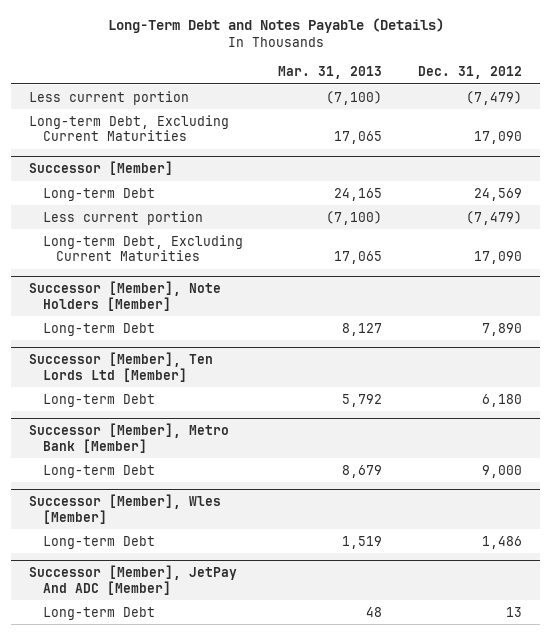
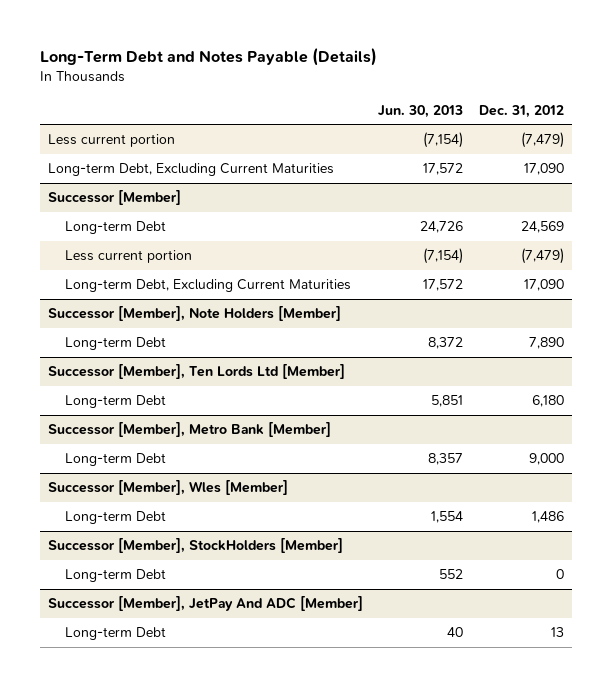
[278,65,383,79] Mar. 31, 2013 -> none
none -> [378,104,464,118] Jun. 30, 2013
none -> [48,538,344,554] Successor [Member], StockHolders [Member]
none -> [65,569,167,583] Long-term Debt

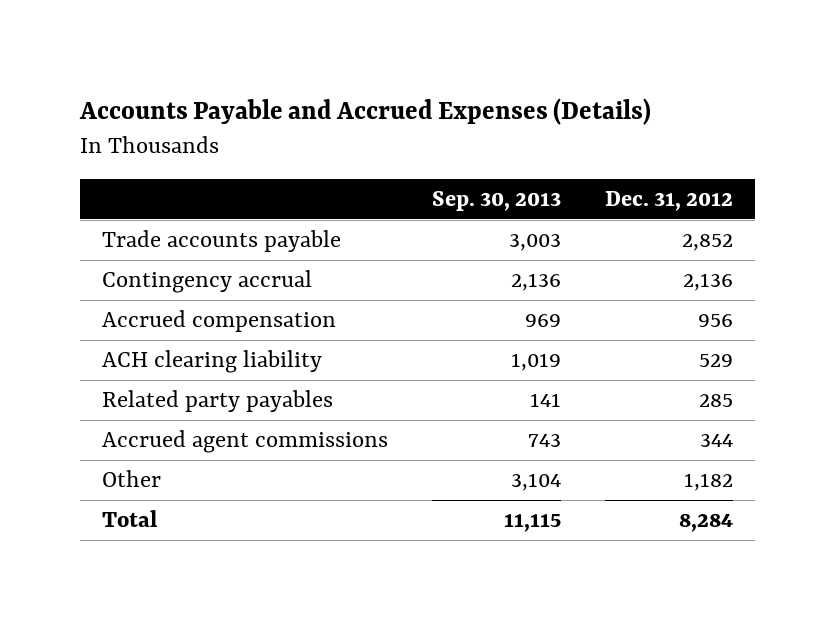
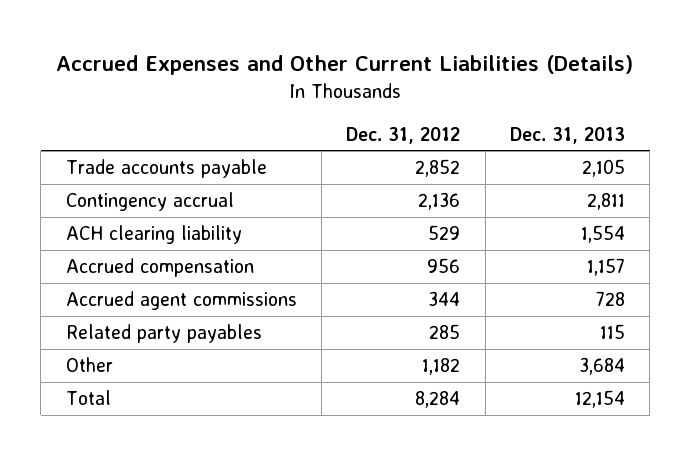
[78,98,651,126] Accounts Payable and Accrued Expenses (Details) -> [56,55,634,76] Accrued Expenses and Other Current Liabilities (Details)
[431,191,561,212] Sep. 30, 2013 -> none
none -> [509,126,625,144] Dec. 31, 2013
[101,310,336,333] Accrued compensation -> [65,257,254,277] Accrued compensation
[101,390,333,413] Related party payables -> [65,323,262,343] Related party payables

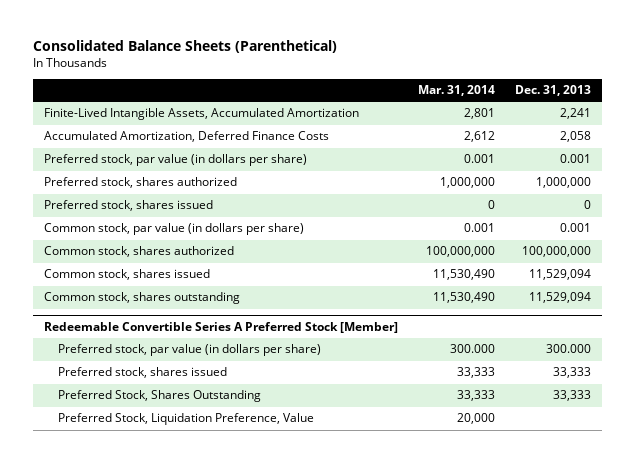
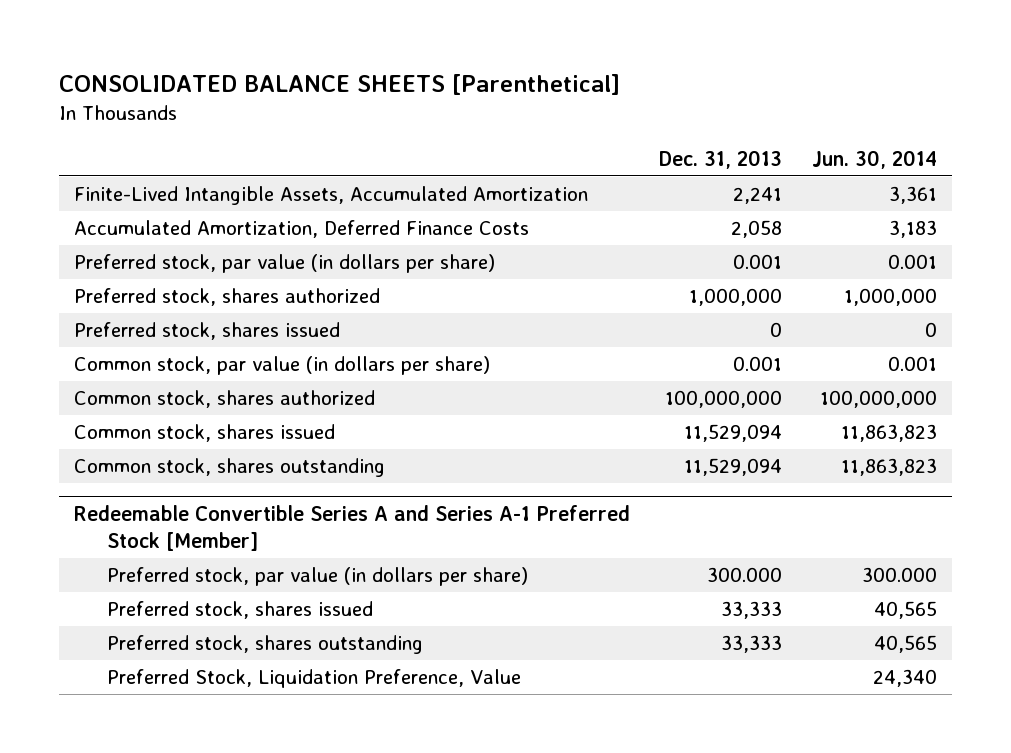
[33,40,338,54] Consolidated Balance Sheets (Parenthetical) -> [58,73,620,95] CONSOLIDATED BALANCE SHEETS [Parenthetical]
[418,84,496,96] Mar. 31, 2014 -> none
none -> [811,149,937,169] Jun. 30, 2014
[43,322,398,334] Redeemable Convertible Series A Preferred Stock [Member] -> [73,504,630,551] Redeemable Convertible Series A and Series A-1 Preferred Stock [Member]
[58,390,262,403] Preferred Stock, Shares Outstanding -> [107,635,424,655] Preferred stock, shares outstanding

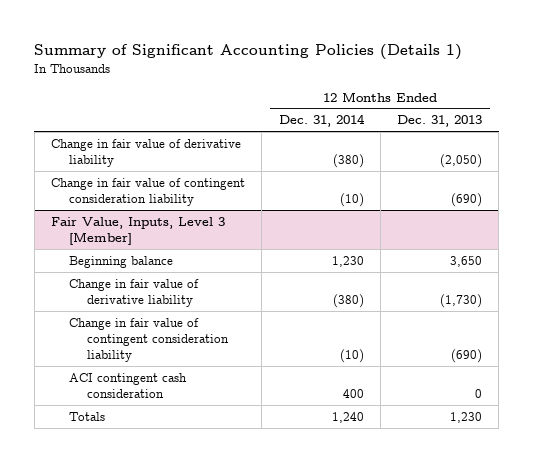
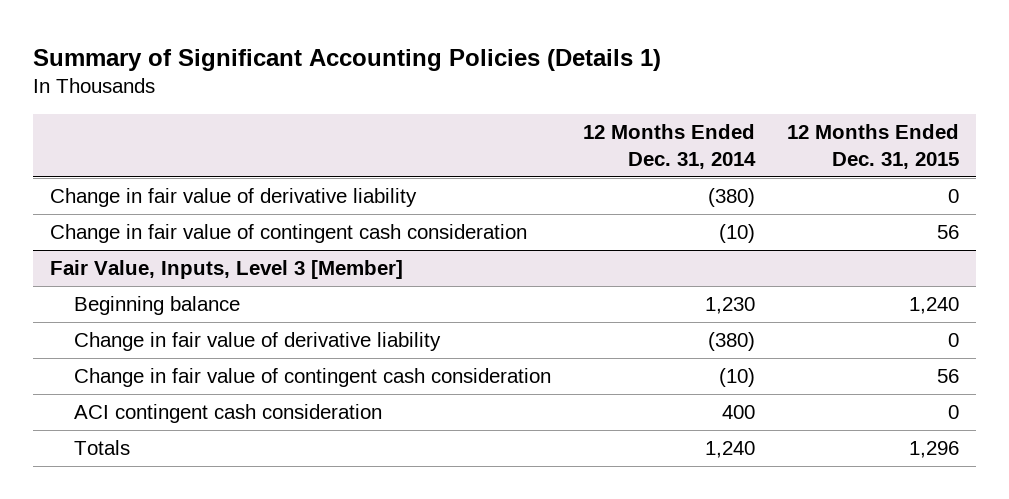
[397,115,483,128] Dec. 31, 2013 -> none
none -> [787,124,960,169] 12 Months Ended Dec. 31, 2015
[51,177,246,207] Change in fair value of contingent consideration liability -> [49,224,527,244] Change in fair value of contingent cash consideration
[69,317,230,363] Change in fair value of contingent consideration liability -> [74,368,552,388] Change in fair value of contingent cash consideration

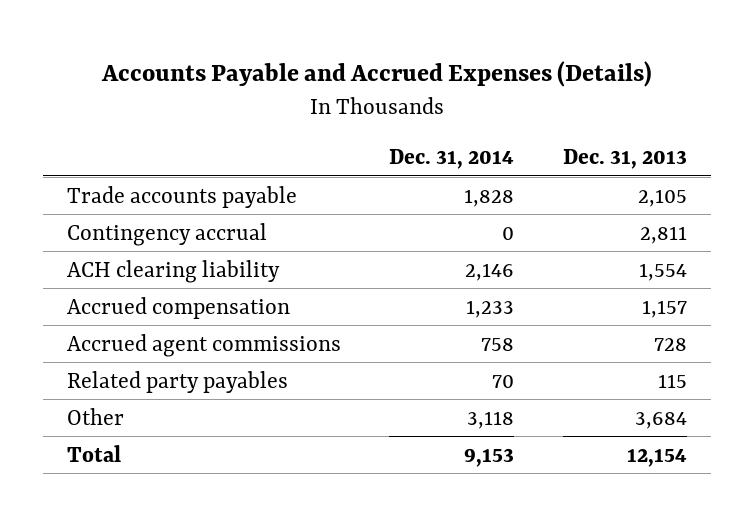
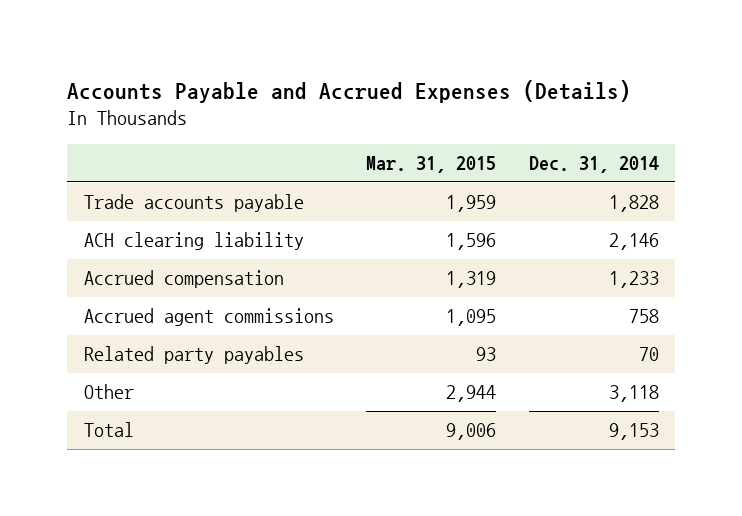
[562,149,687,170] Dec. 31, 2013 -> none
none -> [366,156,497,174] Mar. 31, 2015
[67,222,268,246] Contingency accrual -> none

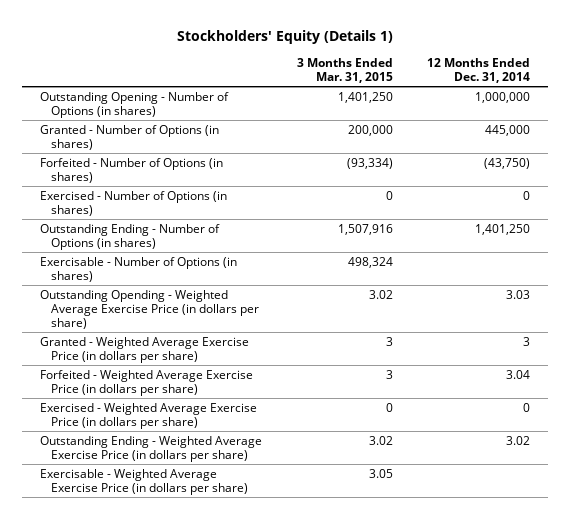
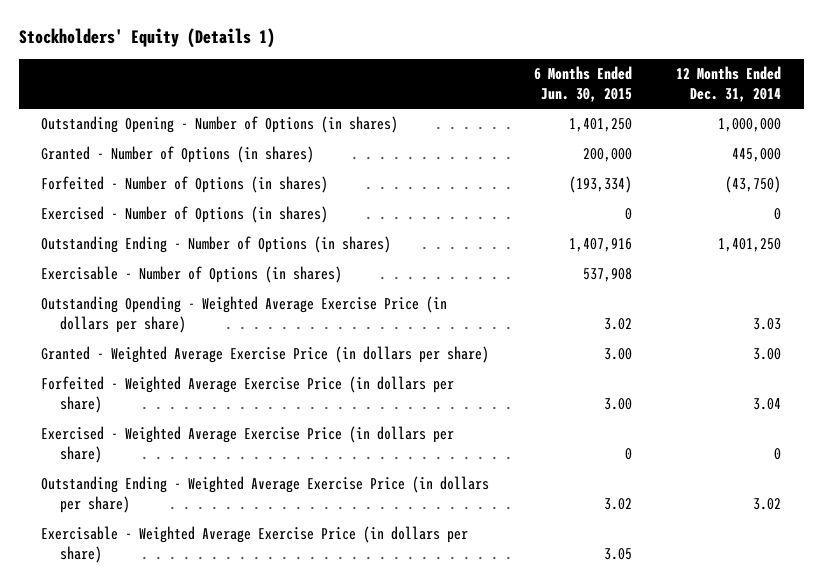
[296,57,393,84] 3 Months Ended Mar. 31, 2015 -> none
none -> [533,65,632,102] 6 Months Ended Jun. 30, 2015
[523,336,531,346] 3 -> [753,348,782,361] 3.00

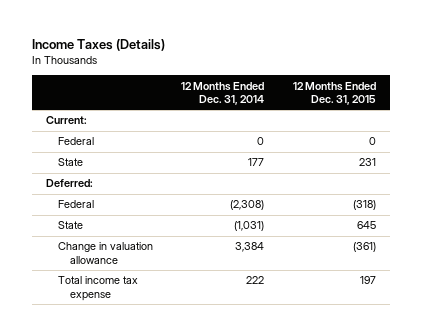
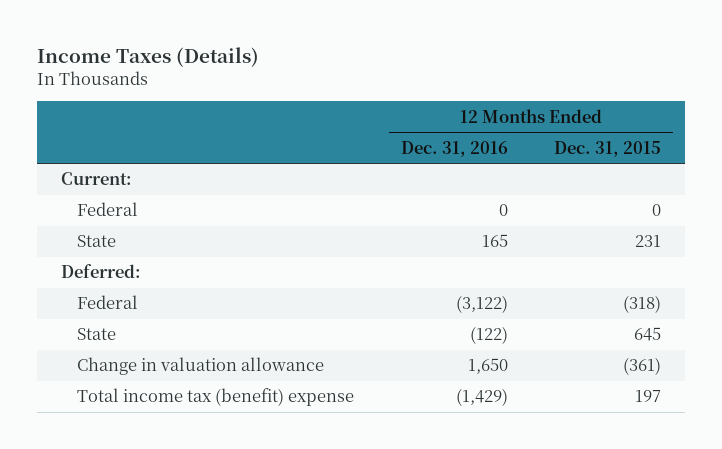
[181,81,265,105] 12 Months Ended Dec. 31, 2014 -> none
none -> [400,140,508,157] Dec. 31, 2016
[58,276,139,301] Total income tax expense -> [77,388,355,407] Total income tax (benefit) expense

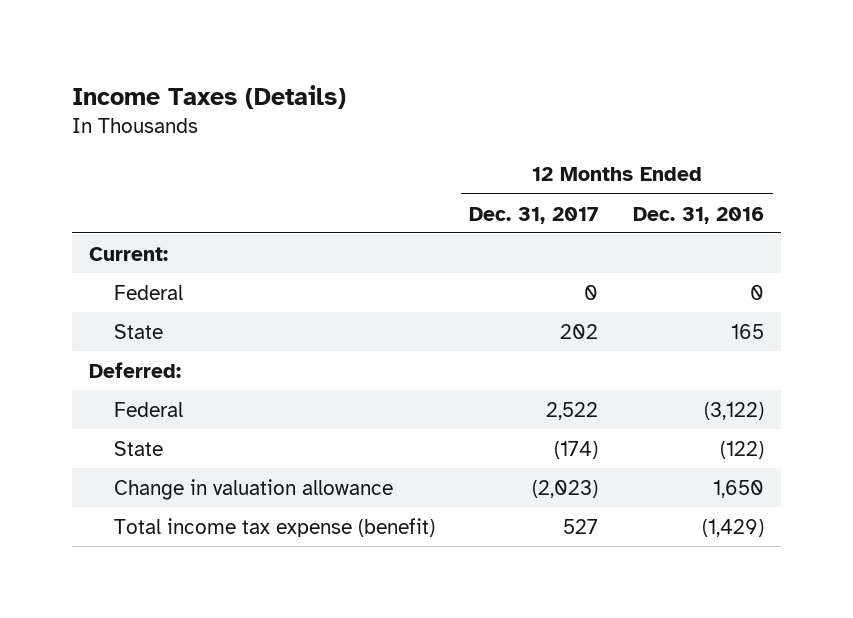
[554,140,662,157] Dec. 31, 2015 -> none
none -> [469,206,599,224] Dec. 31, 2017
[77,388,355,407] Total income tax (benefit) expense -> [113,517,435,537] Total income tax expense (benefit)

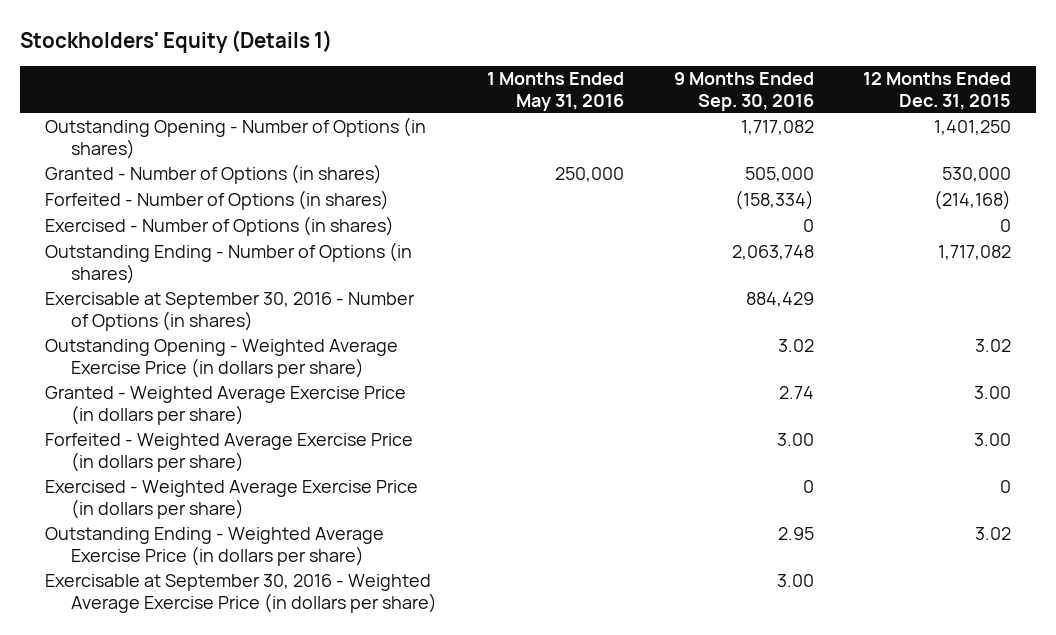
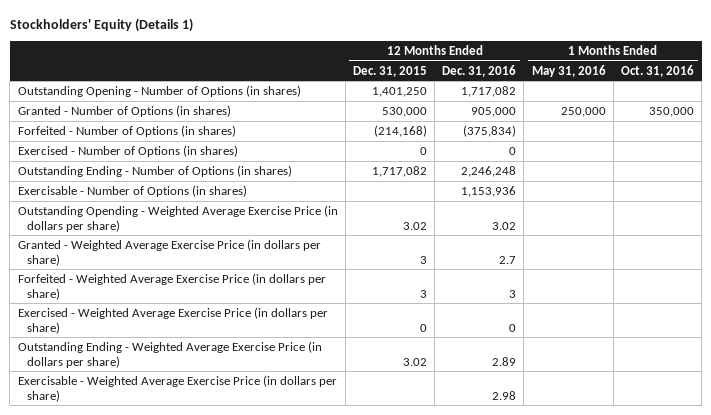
[673,72,814,111] 9 Months Ended Sep. 30, 2016 -> none
none -> [442,64,517,77] Dec. 31, 2016
none -> [620,64,694,77] Oct. 31, 2016
[44,292,415,331] Exercisable at September 30, 2016 - Number of Options (in shares) -> [17,184,247,197] Exercisable - Number of Options (in shares)
[44,339,398,378] Outstanding Opening - Weighted Average Exercise Price (in dollars per share) -> [17,204,338,232] Outstanding Opending - Weighted Average Exercise Price (in dollars per share)
[974,386,1012,400] 3.00 -> [419,255,427,264] 3
[974,433,1012,447] 3.00 -> [419,289,427,298] 3
[44,574,438,613] Exercisable at September 30, 2016 - Weighted Average Exercise Price (in dollars per share) -> [17,374,337,402] Exercisable - Weighted Average Exercise Price (in dollars per share)

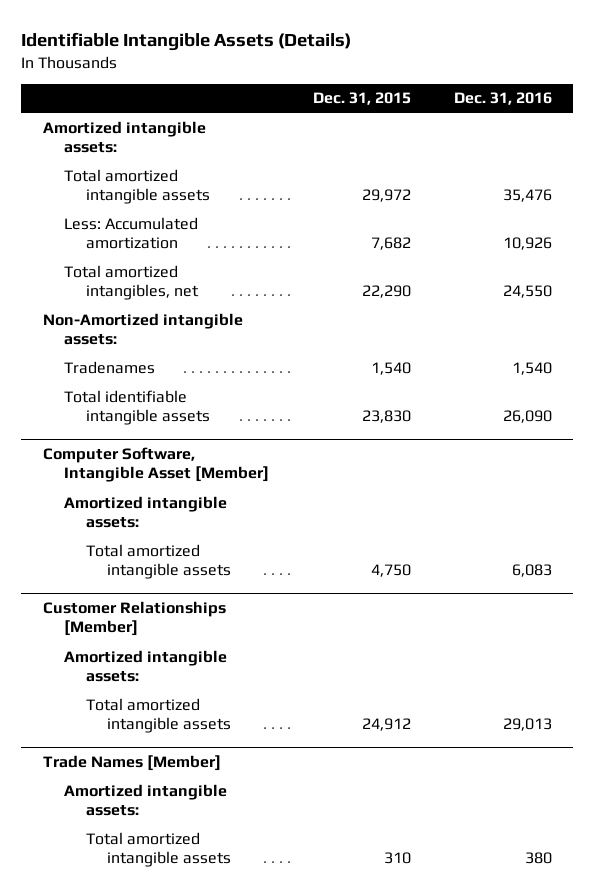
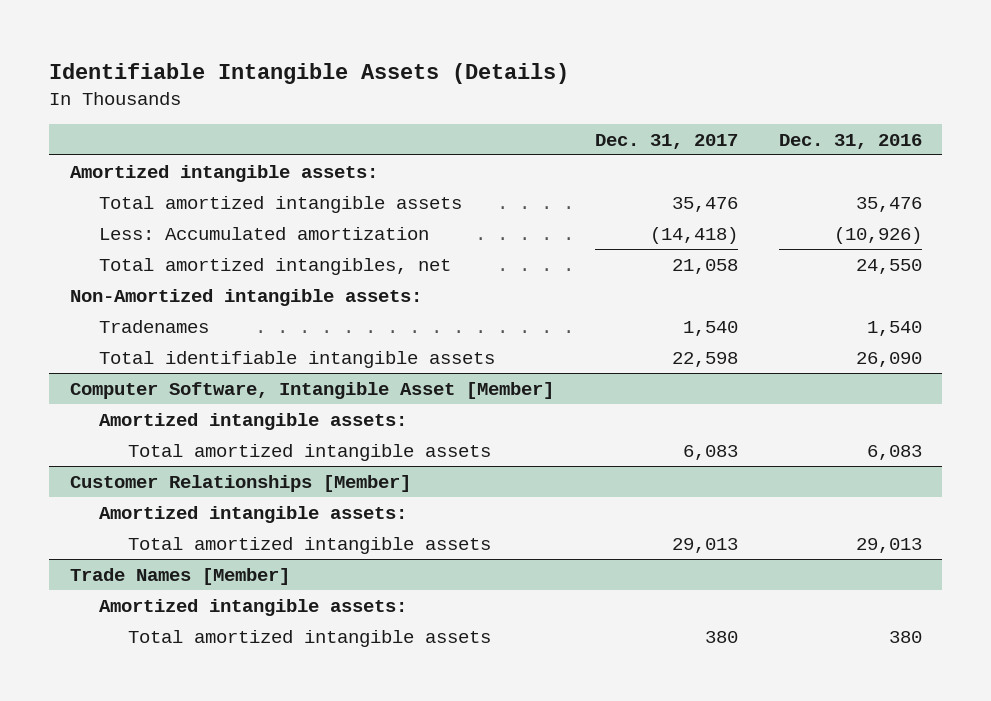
[312,92,411,106] Dec. 31, 2015 -> none
none -> [594,133,738,149] Dec. 31, 2017
[502,236,552,250] 10,926 -> [833,226,922,244] (10,926)

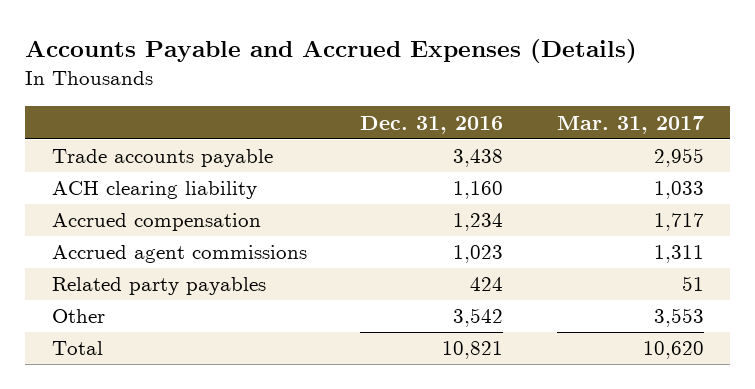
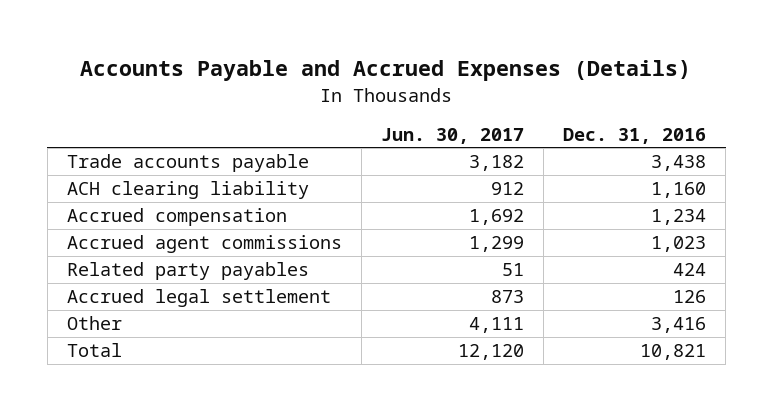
[556,115,704,134] Mar. 31, 2017 -> none
none -> [380,127,524,144] Jun. 30, 2017
none -> [66,289,331,308] Accrued legal settlement
[453,308,504,328] 3,542 -> [650,317,706,334] 3,416

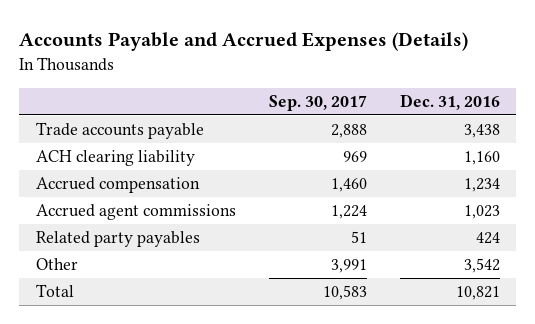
[380,127,524,144] Jun. 30, 2017 -> none
none -> [268,95,367,112] Sep. 30, 2017
[66,289,331,308] Accrued legal settlement -> none
[650,317,706,334] 3,416 -> [463,258,500,274] 3,542

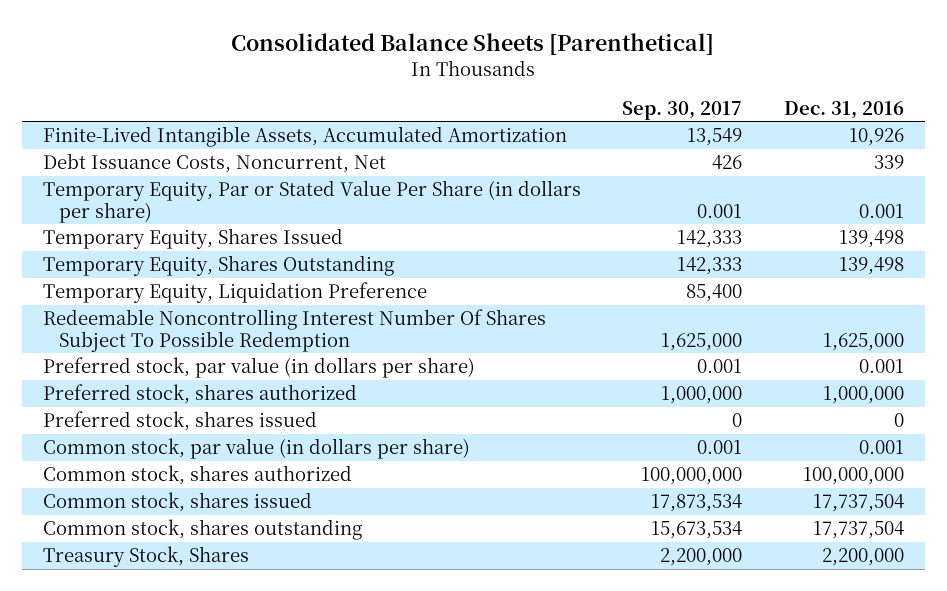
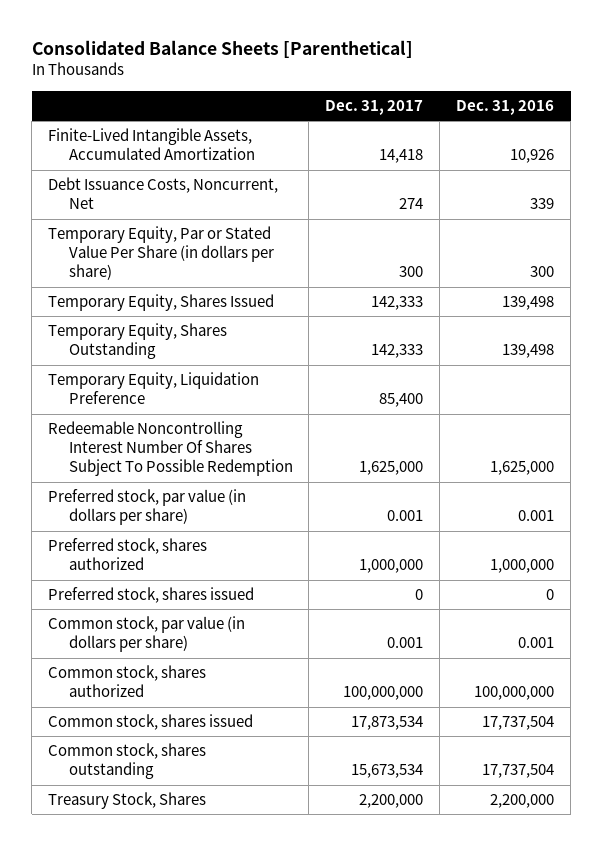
[622,100,743,120] Sep. 30, 2017 -> none
none -> [325,99,424,115] Dec. 31, 2017
[858,203,904,218] 0.001 -> [530,266,555,278] 300

